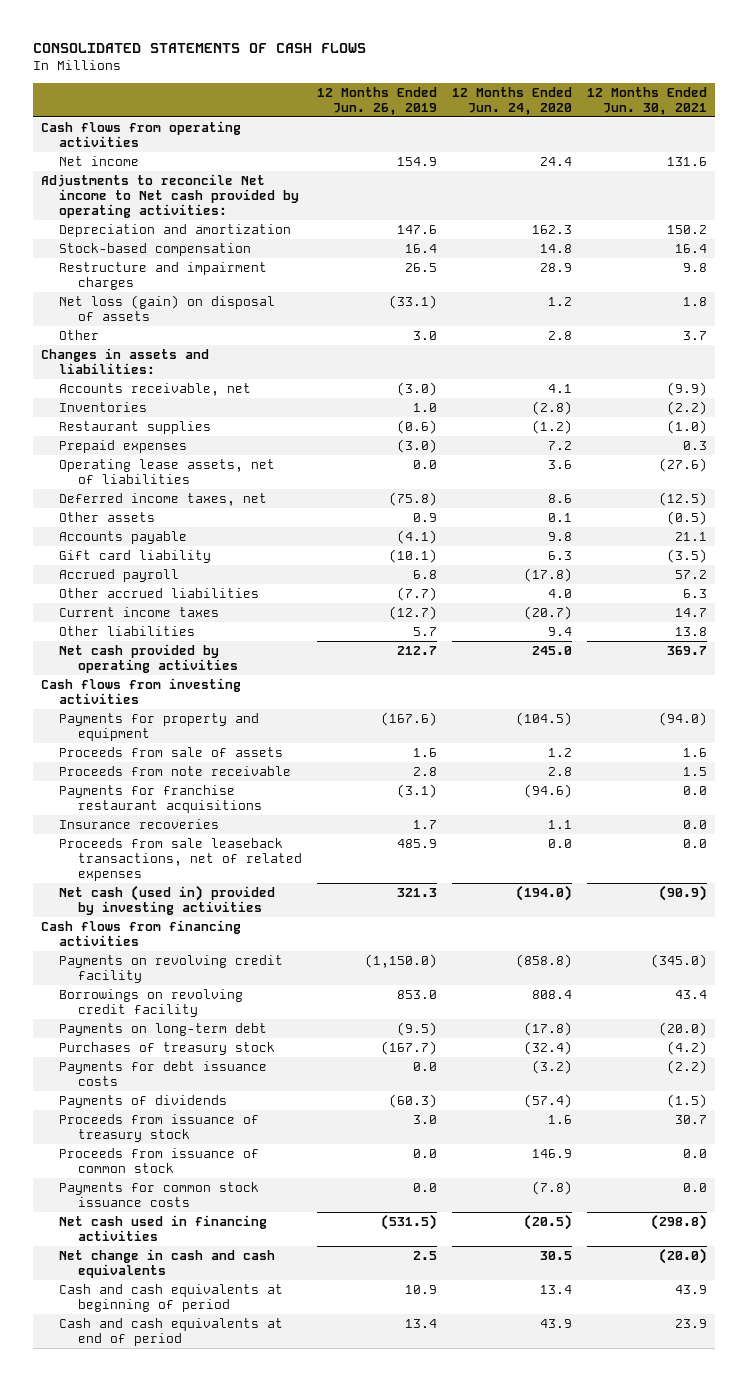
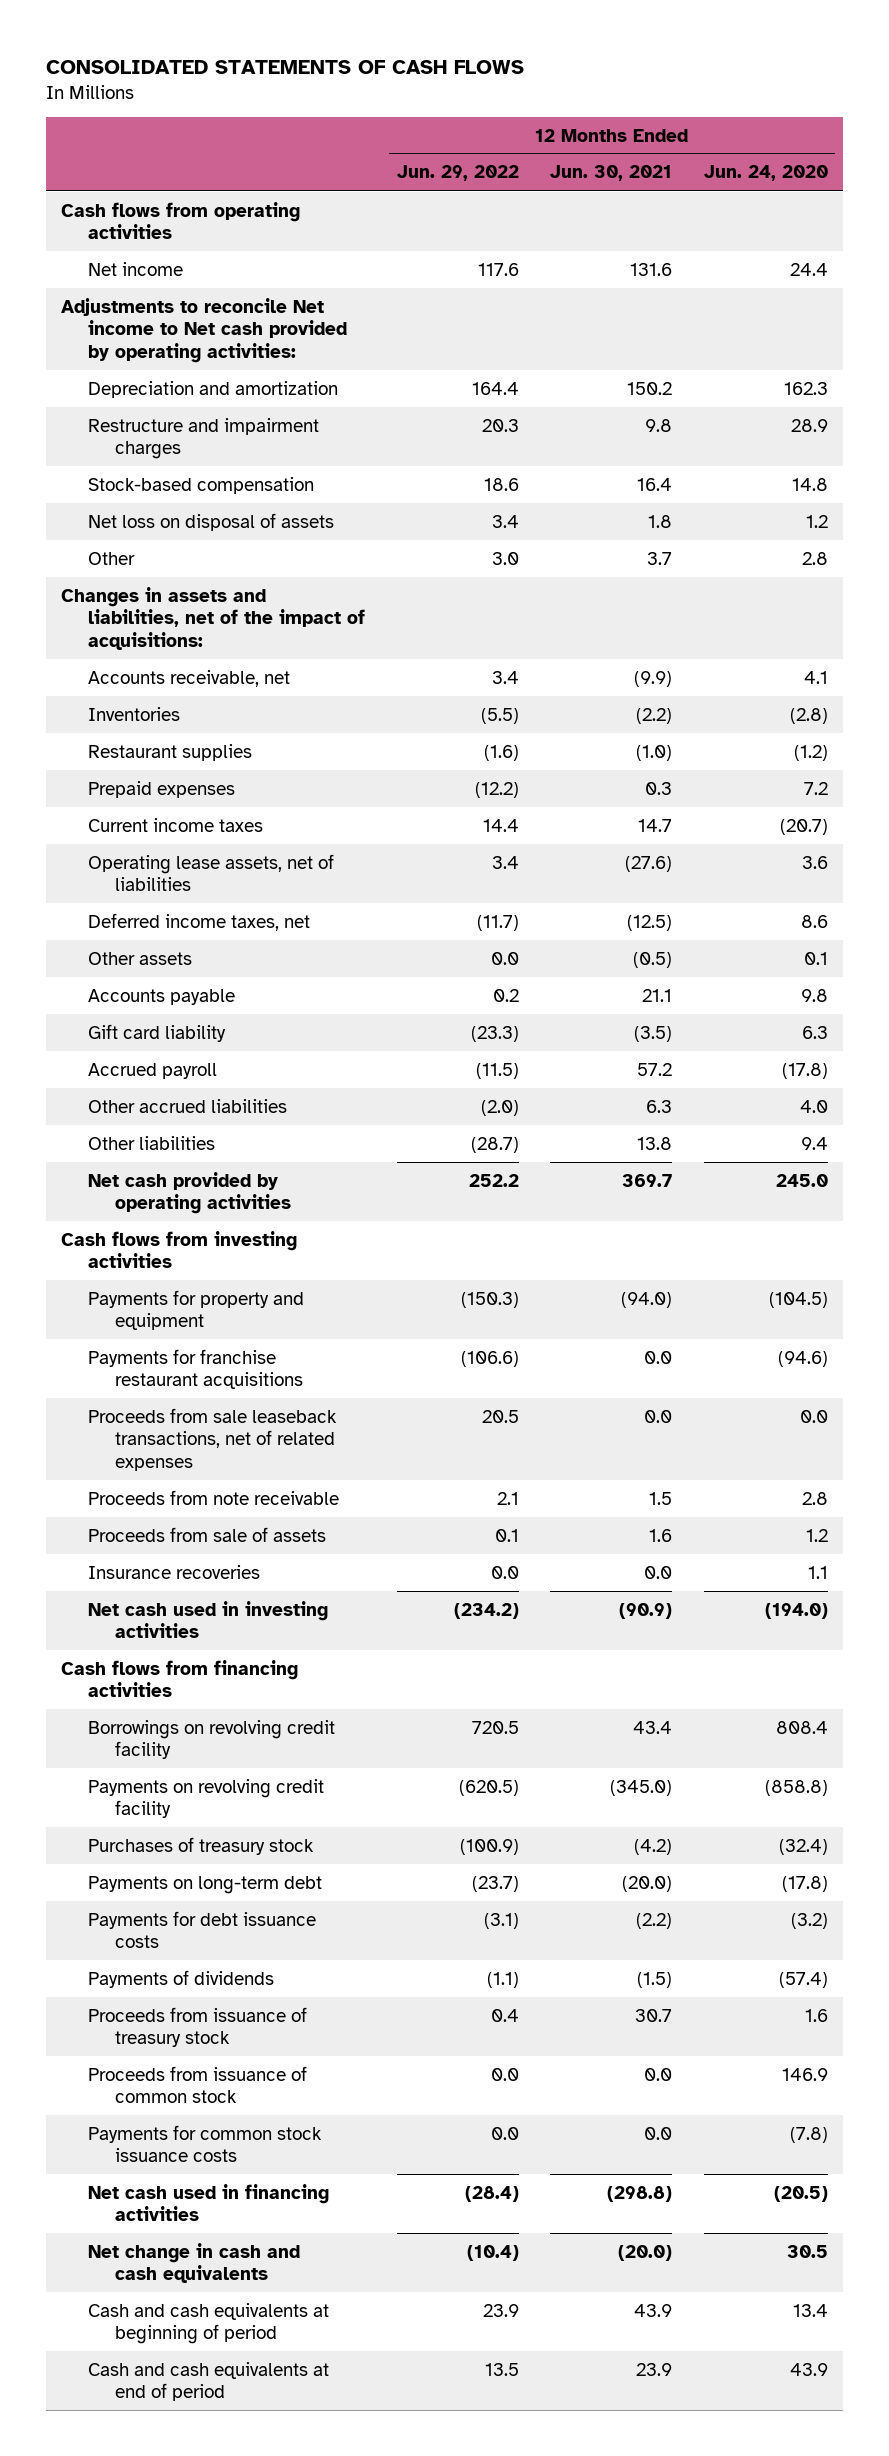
[317,86,438,115] 12 Months Ended Jun. 26, 2019 -> none
none -> [396,165,519,182] Jun. 29, 2022
[59,243,252,257] Stock-based compensation -> [88,476,315,494] Stock-based compensation
[59,295,276,322] Net loss (gain) on disposal of assets -> [88,512,335,531] Net loss on disposal of assets
[40,348,209,375] Changes in assets and liabilities: -> [61,586,366,650] Changes in assets and liabilities, net of the impact of acquisitions:
[59,607,220,618] Current income taxes -> [88,817,264,832] Current income taxes
[59,766,292,777] Proceeds from note receivable -> [88,1489,340,1505] Proceeds from note receivable
[59,747,284,758] Proceeds from sale of assets -> [88,1526,327,1542] Proceeds from sale of assets
[59,819,220,830] Insurance recoveries -> [88,1564,261,1579] Insurance recoveries
[59,885,276,916] Net cash (used in) provided by investing activities -> [88,1600,329,1639] Net cash used in investing activities
[59,955,284,984] Payments on revolving credit facility -> [88,1778,325,1819] Payments on revolving credit facility
[59,1023,268,1037] Payments on long-term debt -> [88,1875,323,1894] Payments on long-term debt

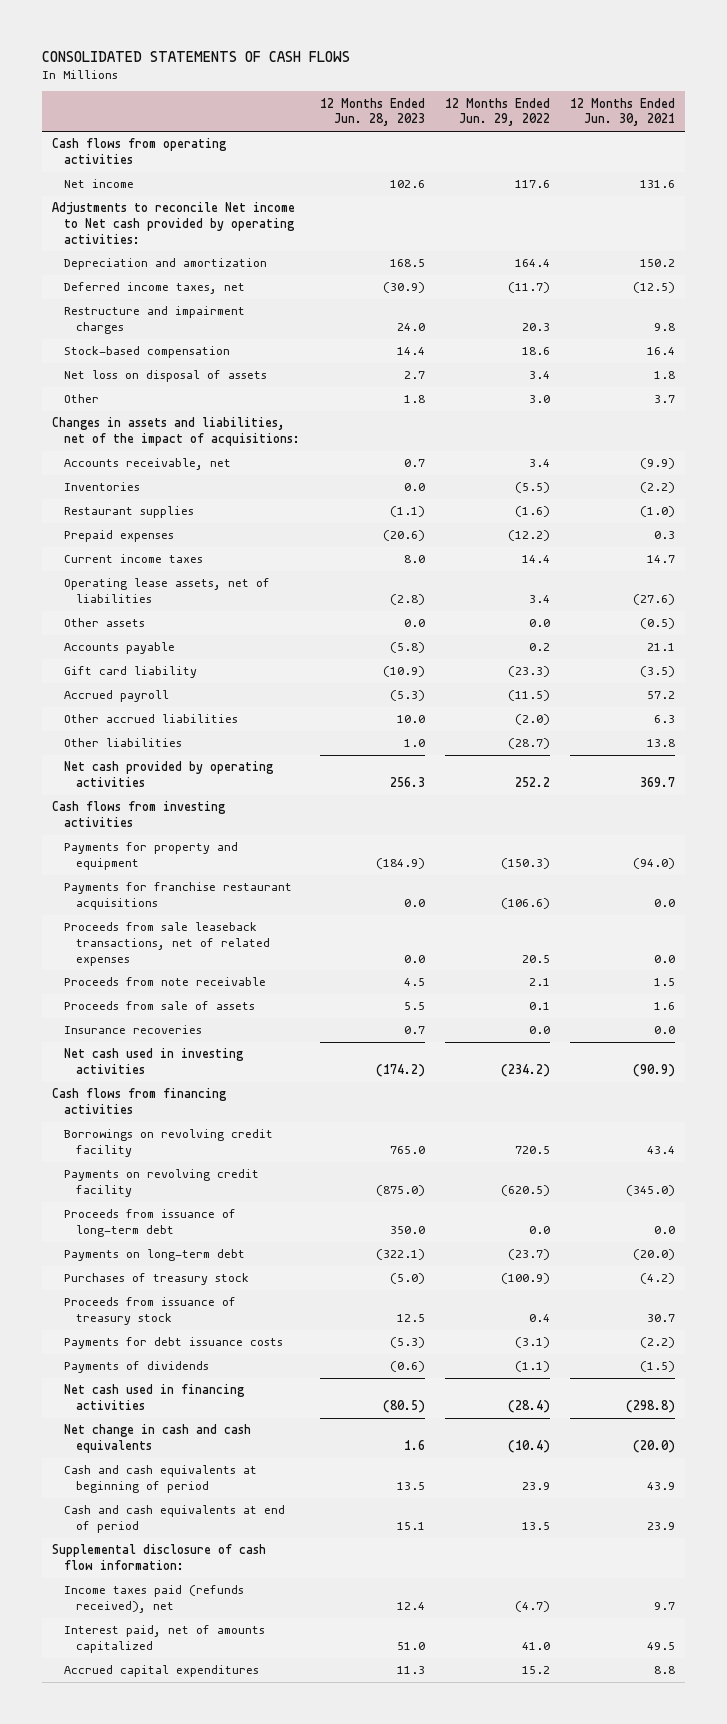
[703,165,828,182] Jun. 24, 2020 -> none
none -> [319,97,425,127] 12 Months Ended Jun. 28, 2023
[88,912,311,931] Deferred income taxes, net -> [63,282,245,295] Deferred income taxes, net
none -> [63,1209,236,1238] Proceeds from issuance of long-term debt
[88,1836,315,1855] Purchases of treasury stock -> [63,1273,249,1286] Purchases of treasury stock
[88,2006,308,2048] Proceeds from issuance of treasury stock -> [63,1297,236,1326] Proceeds from issuance of treasury stock
[88,2065,308,2104] Proceeds from issuance of common stock -> none
[88,2124,323,2163] Payments for common stock issuance costs -> none
none -> [52,1544,267,1571] Supplemental disclosure of cash flow information:
none -> [63,1585,244,1614] Income taxes paid (refunds received), net
none -> [63,1625,265,1654] Interest paid, net of amounts capitalized
none -> [63,1665,259,1678] Accrued capital expenditures

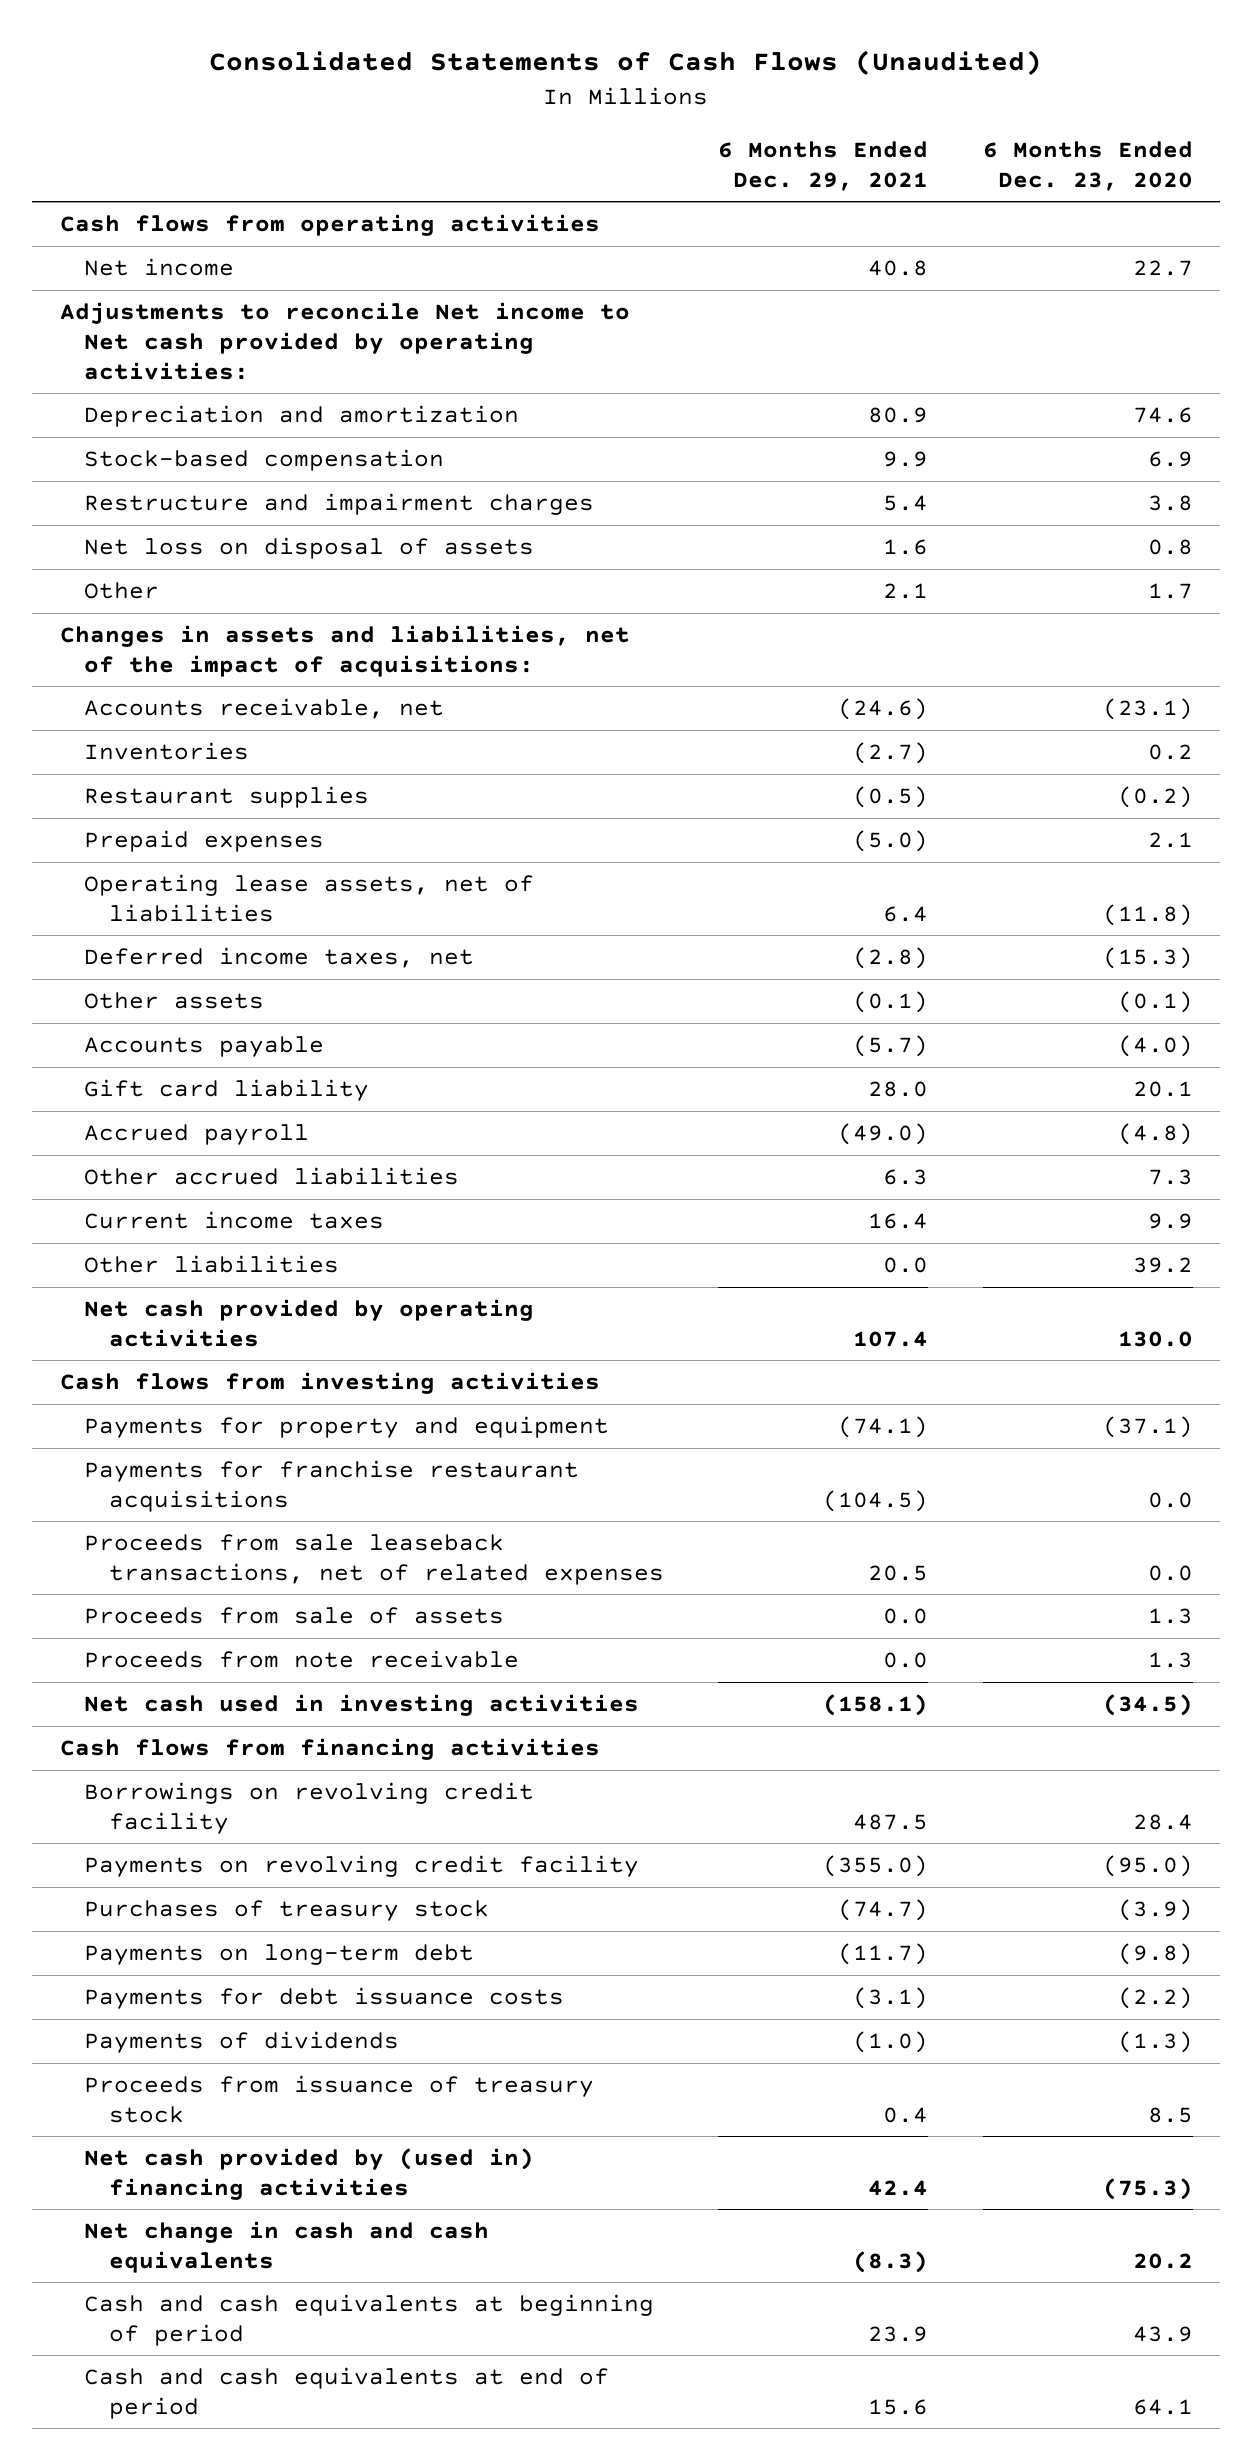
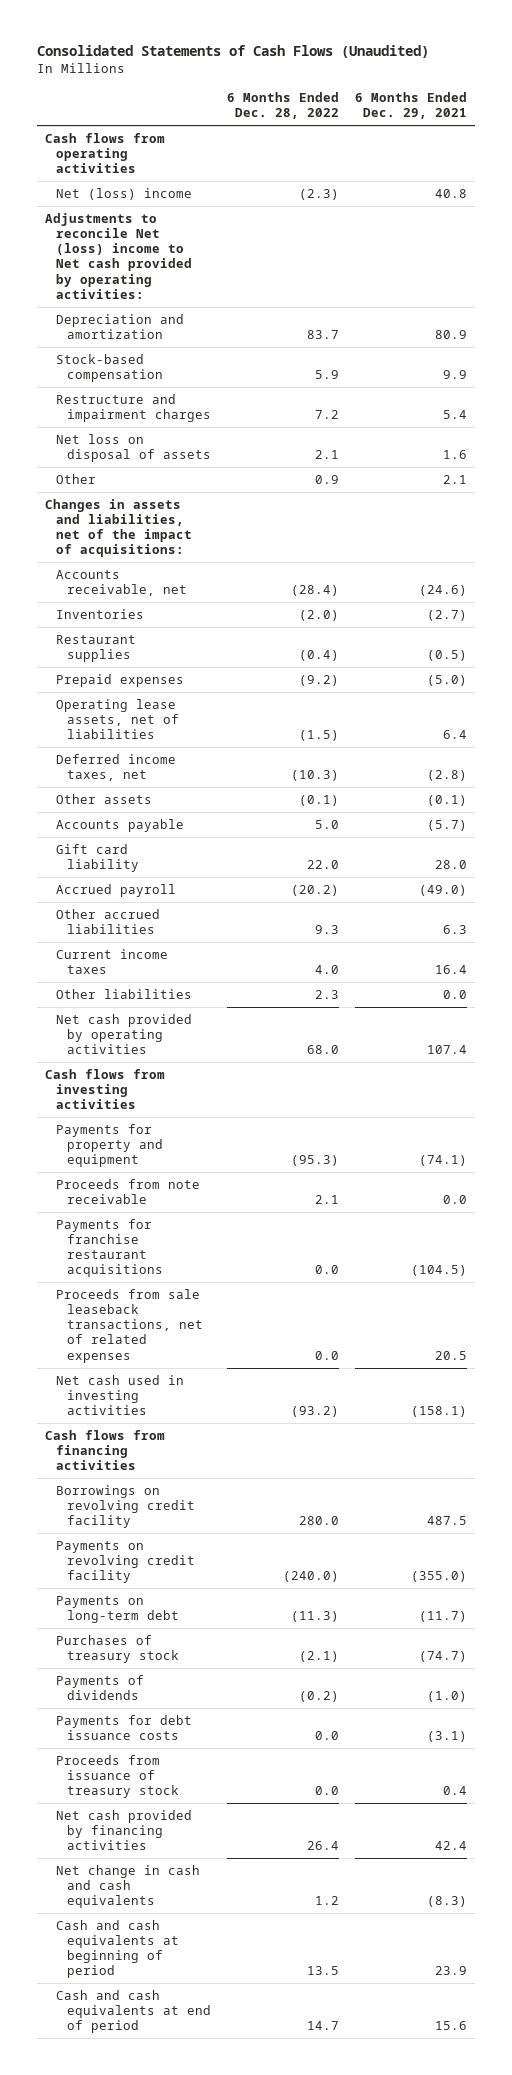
[982,141,1193,191] 6 Months Ended Dec. 23, 2020 -> none
none -> [226,92,339,120] 6 Months Ended Dec. 28, 2022
[84,258,235,277] Net income -> [56,187,193,200] Net (loss) income
[59,302,630,380] Adjustments to reconcile Net income to Net cash provided by operating activities: -> [45,212,193,300] Adjustments to reconcile Net (loss) income to Net cash provided by operating activities:
[84,1650,520,1669] Proceeds from note receivable -> [56,1178,201,1204] Proceeds from note receivable
[84,1607,505,1625] Proceeds from sale of assets -> none
[84,1900,490,1922] Purchases of treasury stock -> [56,1634,180,1663] Purchases of treasury stock
[84,1987,565,2010] Payments for debt issuance costs -> [56,1714,193,1740] Payments for debt issuance costs
[84,2148,535,2200] Net cash provided by (used in) financing activities -> [56,1809,193,1851] Net cash provided by financing activities

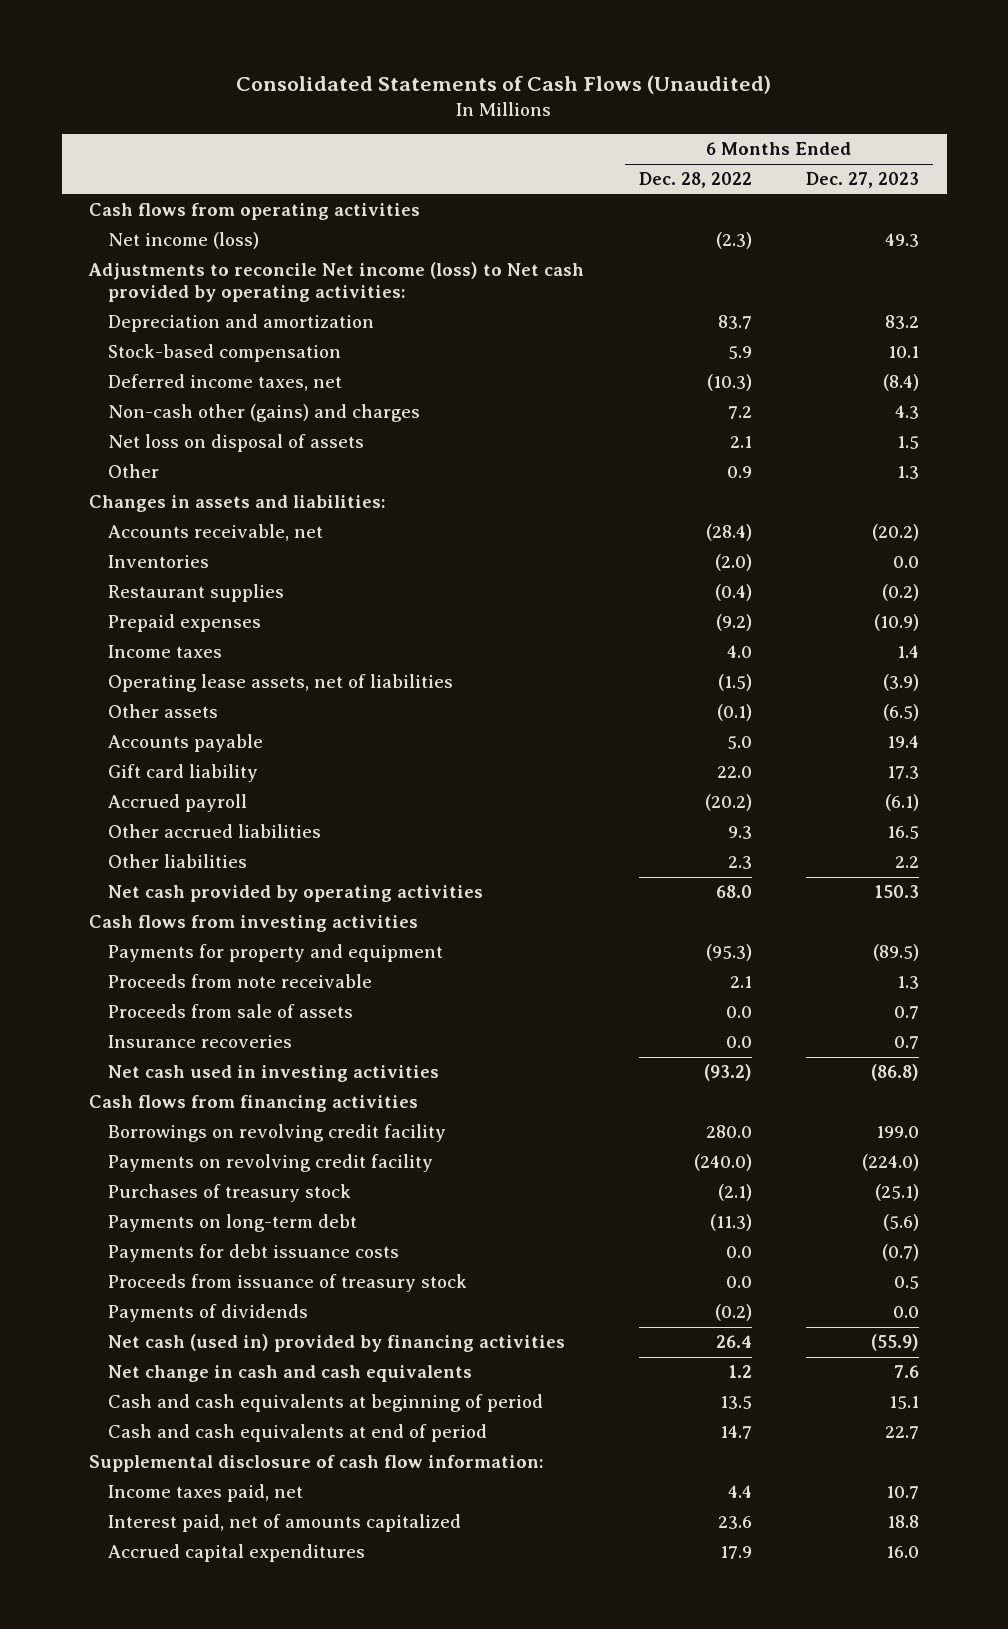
[354,92,467,120] 6 Months Ended Dec. 29, 2021 -> none
none -> [806,172,920,189] Dec. 27, 2023
[56,187,193,200] Net (loss) income -> [108,232,260,250] Net income (loss)
[45,212,193,300] Adjustments to reconcile Net (loss) income to Net cash provided by operating activities: -> [88,262,585,303] Adjustments to reconcile Net income (loss) to Net cash provided by operating activities:
[56,753,177,781] Deferred income taxes, net -> [108,374,343,392] Deferred income taxes, net
[56,393,212,422] Restructure and impairment charges -> [108,404,421,423] Non-cash other (gains) and charges
[45,498,193,558] Changes in assets and liabilities, net of the impact of acquisitions: -> [89,495,387,513] Changes in assets and liabilities:
none -> [108,645,223,659] Income taxes
[56,948,169,974] Current income taxes -> none
[56,1218,164,1278] Payments for franchise restaurant acquisitions -> none
[56,1288,204,1363] Proceeds from sale leaseback transactions, net of related expenses -> none
none -> [108,1004,354,1019] Proceeds from sale of assets
none -> [108,1035,293,1049] Insurance recoveries
[56,1595,180,1623] Payments on long-term debt -> [108,1214,358,1233] Payments on long-term debt
[56,1674,145,1700] Payments of dividends -> [108,1304,309,1323] Payments of dividends
[56,1809,193,1851] Net cash provided by financing activities -> [108,1334,566,1353] Net cash (used in) provided by financing activities
none -> [89,1455,545,1473] Supplemental disclosure of cash flow information:
none -> [108,1484,304,1503] Income taxes paid, net
none -> [108,1514,462,1533] Interest paid, net of amounts capitalized
none -> [108,1544,366,1563] Accrued capital expenditures

